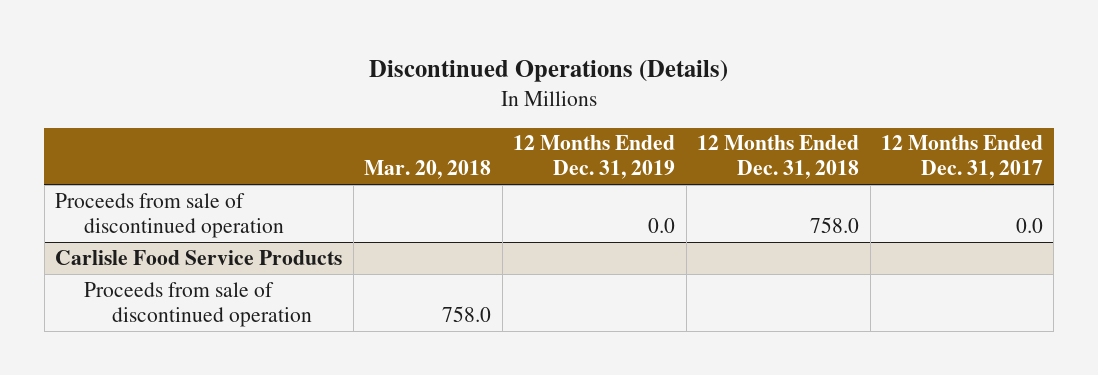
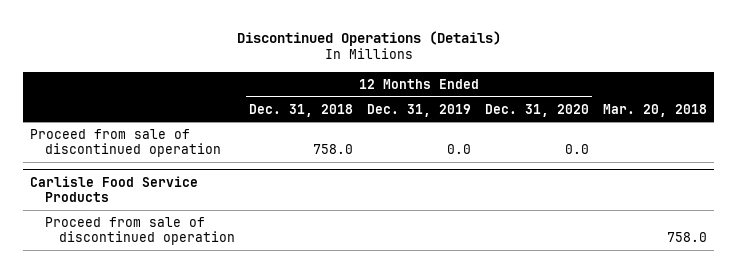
[880,135,1043,180] 12 Months Ended Dec. 31, 2017 -> none
none -> [484,103,589,117] Dec. 31, 2020
[55,192,284,238] Proceeds from sale of discontinued operation -> [30,128,221,158] Proceed from sale of discontinued operation
[83,281,313,327] Proceeds from sale of discontinued operation -> [44,216,236,246] Proceed from sale of discontinued operation

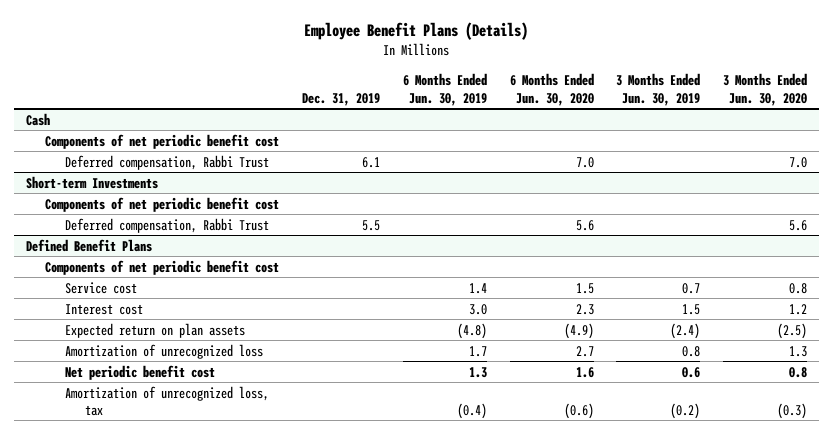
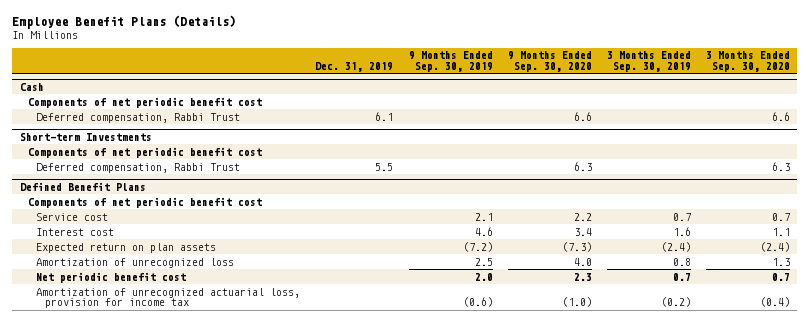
[402,73,487,106] 6 Months Ended Jun. 30, 2019 -> none
[509,73,594,106] 6 Months Ended Jun. 30, 2020 -> none
[616,73,701,106] 3 Months Ended Jun. 30, 2019 -> none
[723,73,808,106] 3 Months Ended Jun. 30, 2020 -> none
none -> [408,51,493,73] 9 Months Ended Sep. 30, 2019
none -> [507,51,592,73] 9 Months Ended Sep. 30, 2020
none -> [606,51,691,73] 3 Months Ended Sep. 30, 2019
none -> [705,51,790,73] 3 Months Ended Sep. 30, 2020
[64,385,269,416] Amortization of unrecognized loss, tax -> [36,287,301,309] Amortization of unrecognized actuarial loss, provision for income tax

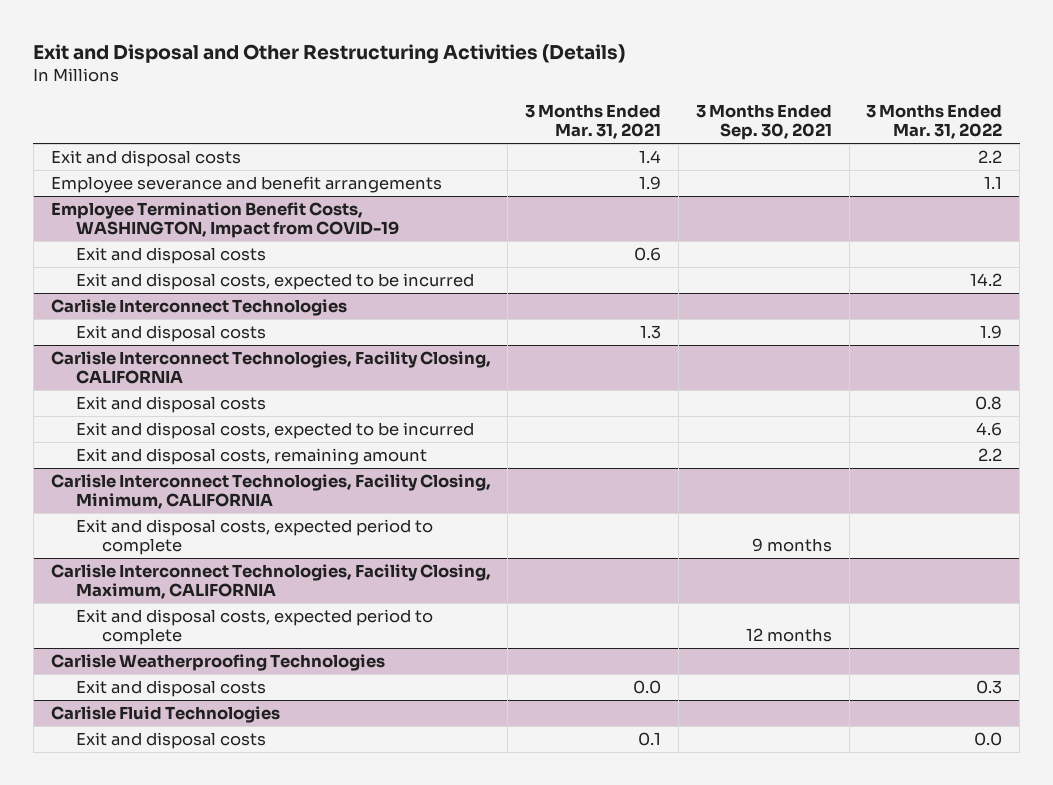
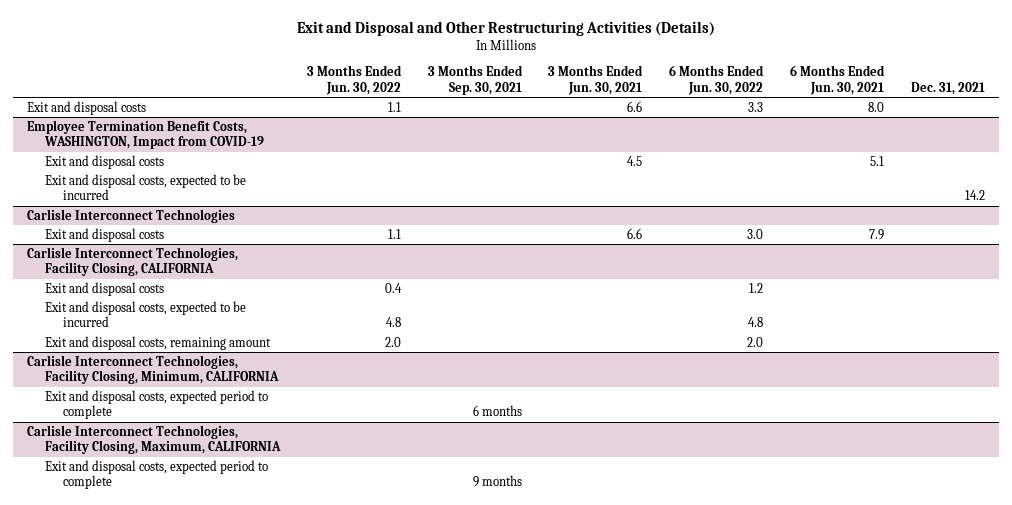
[525,103,662,139] 3 Months Ended Mar. 31, 2021 -> none
[866,103,1003,139] 3 Months Ended Mar. 31, 2022 -> none
none -> [306,65,402,95] 3 Months Ended Jun. 30, 2022
none -> [548,65,644,95] 3 Months Ended Jun. 30, 2021
none -> [669,65,765,95] 6 Months Ended Jun. 30, 2022
none -> [790,65,886,95] 6 Months Ended Jun. 30, 2021
none -> [911,81,986,95] Dec. 31, 2021
[50,176,442,194] Employee severance and benefit arrangements -> none
[751,538,832,553] 9 months -> [472,405,522,417] 6 months
[50,654,385,672] Carlisle Weatherproofing Technologies -> none
[76,680,267,698] Exit and disposal costs -> none
[50,706,280,724] Carlisle Fluid Technologies -> none
[76,732,267,750] Exit and disposal costs -> none
[745,628,832,643] 12 months -> [472,475,522,488] 9 months

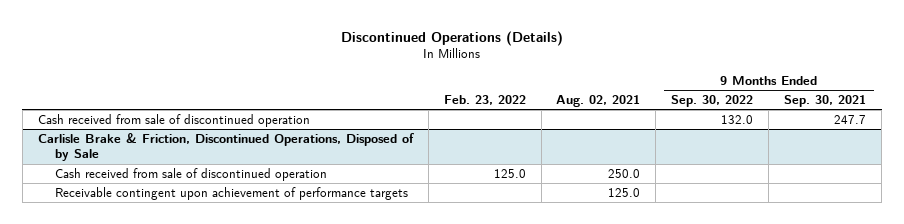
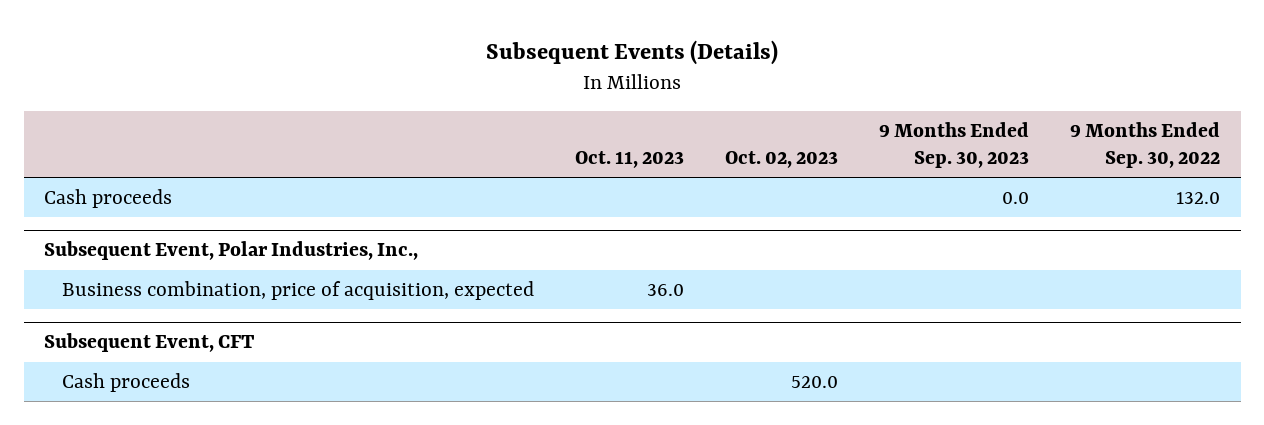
[340,30,563,46] Discontinued Operations (Details) -> [486,39,779,65] Subsequent Events (Details)
[443,95,526,106] Feb. 23, 2022 -> none
[556,95,641,108] Aug. 02, 2021 -> none
[784,95,867,108] Sep. 30, 2021 -> none
none -> [575,150,685,168] Oct. 11, 2023
none -> [725,150,839,168] Oct. 02, 2023
none -> [879,122,1030,168] 9 Months Ended Sep. 30, 2023
[37,133,414,162] Carlisle Brake & Friction, Discontinued Operations, Disposed of by Sale -> none
[55,168,328,182] Cash received from sale of discontinued operation -> none
[55,187,409,201] Receivable contingent upon achievement of performance targets -> none
[37,114,310,128] Cash received from sale of discontinued operation -> [44,189,173,209] Cash proceeds
none -> [44,241,419,261] Subsequent Event, Polar Industries, Inc.,
none -> [62,281,535,301] Business combination, price of acquisition, expected
none -> [44,333,256,353] Subsequent Event, CFT
none -> [62,373,191,393] Cash proceeds

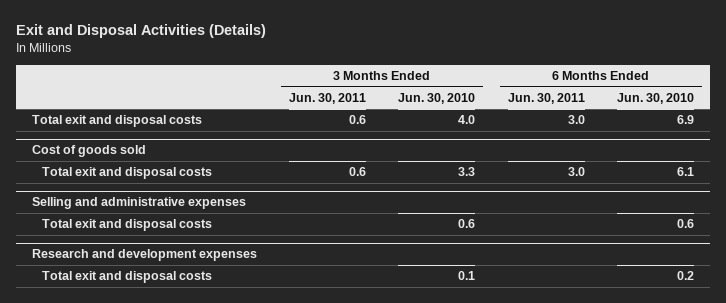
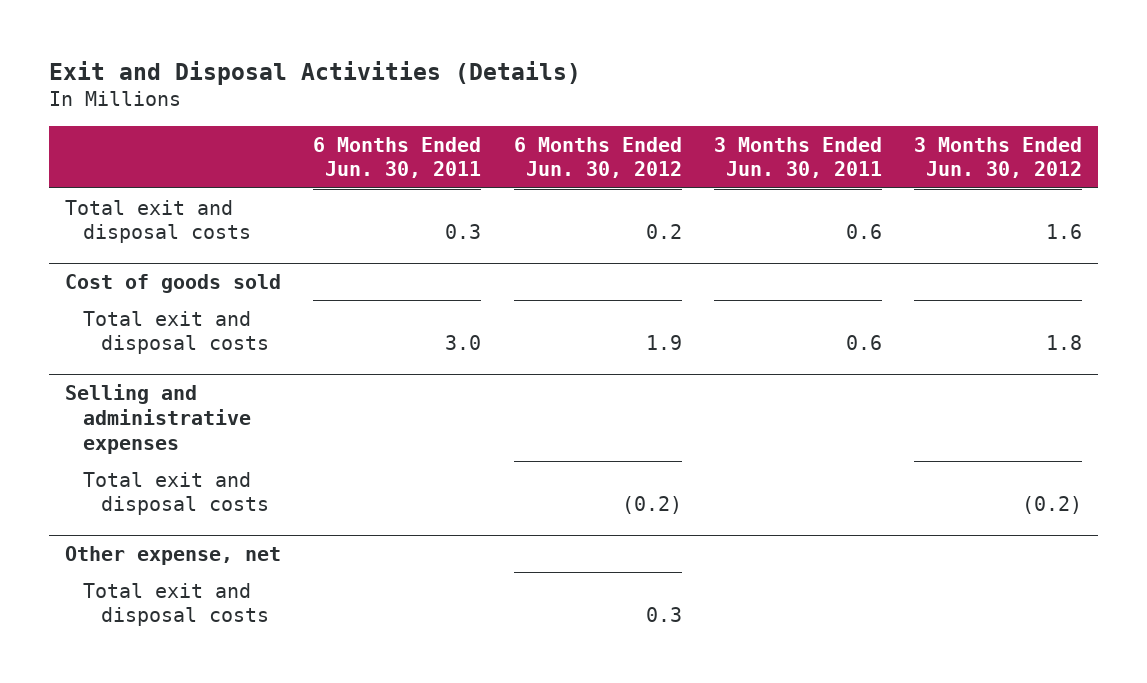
[398,92,476,104] Jun. 30, 2010 -> none
[617,92,695,104] Jun. 30, 2010 -> none
none -> [513,136,682,179] 6 Months Ended Jun. 30, 2012
none -> [913,136,1082,179] 3 Months Ended Jun. 30, 2012
[567,115,585,125] 3.0 -> [445,224,482,240] 0.3
[31,249,257,262] Research and development expenses -> none
[42,271,213,284] Total exit and disposal costs -> none
none -> [65,545,282,565] Other expense, net
none -> [83,582,270,627] Total exit and disposal costs

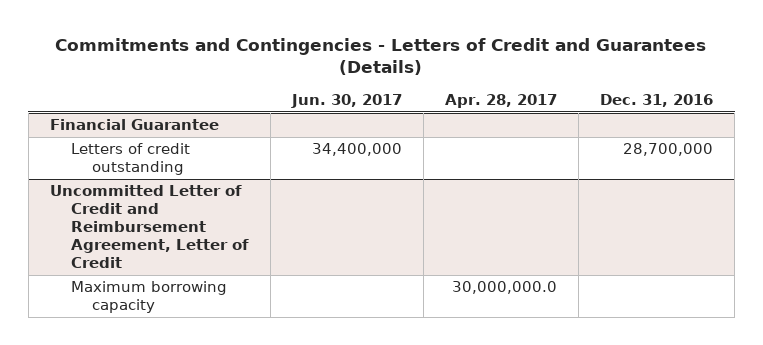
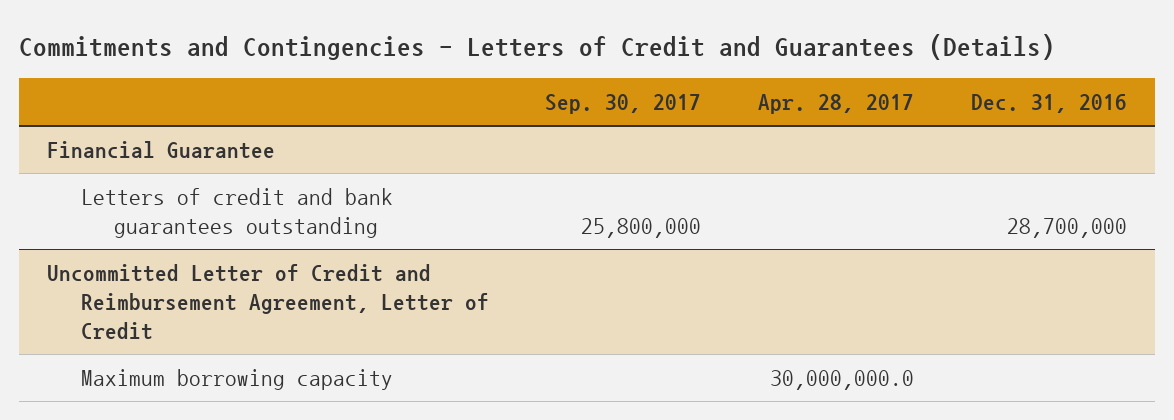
[290,94,402,109] Jun. 30, 2017 -> none
none -> [545,93,702,114] Sep. 30, 2017
[70,143,190,176] Letters of credit outstanding -> [80,187,393,238] Letters of credit and bank guarantees outstanding

